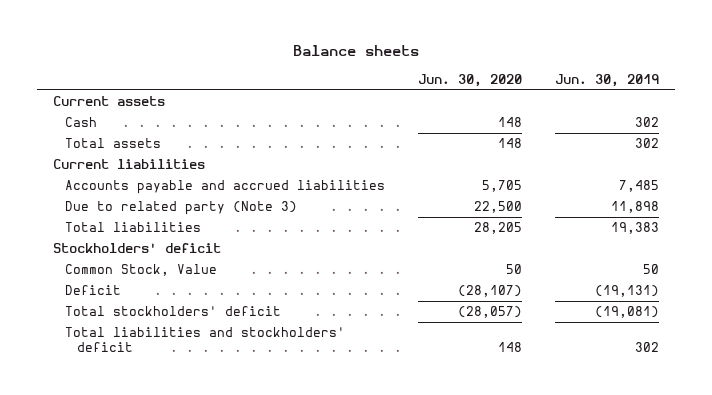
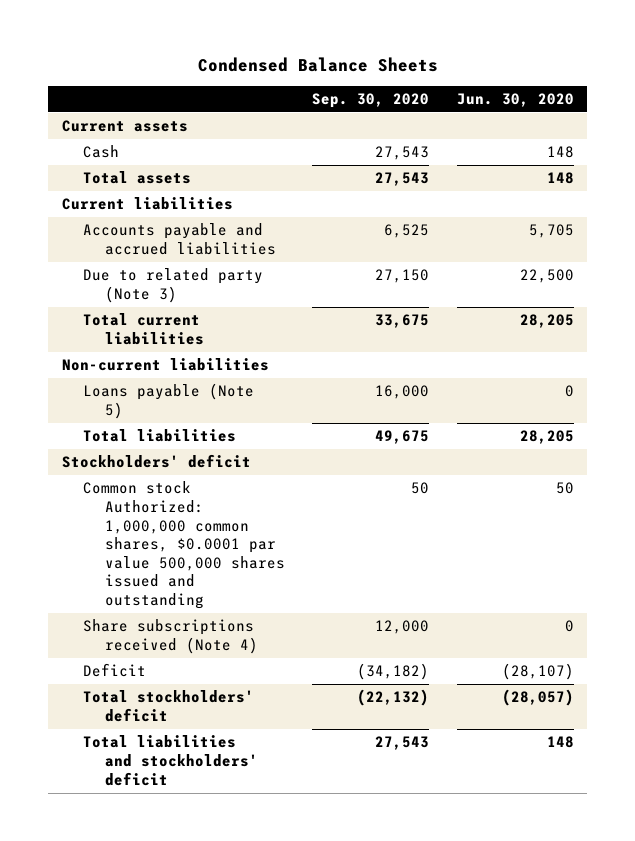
[293,45,420,57] Balance sheets -> [197,56,438,72] Condensed Balance Sheets
[554,73,659,87] Jun. 30, 2019 -> none
none -> [312,92,430,108] Sep. 30, 2020
none -> [83,313,204,345] Total current liabilities
none -> [61,358,269,372] Non-current liabilities
none -> [83,383,255,419] Loans payable (Note 5)
[65,264,218,277] Common Stock, Value -> [83,481,285,610] Common stock Authorized: 1,000,000 common shares, $0.0001 par value 500,000 shares issued and outstanding
none -> [83,619,258,654] Share subscriptions received (Note 4)

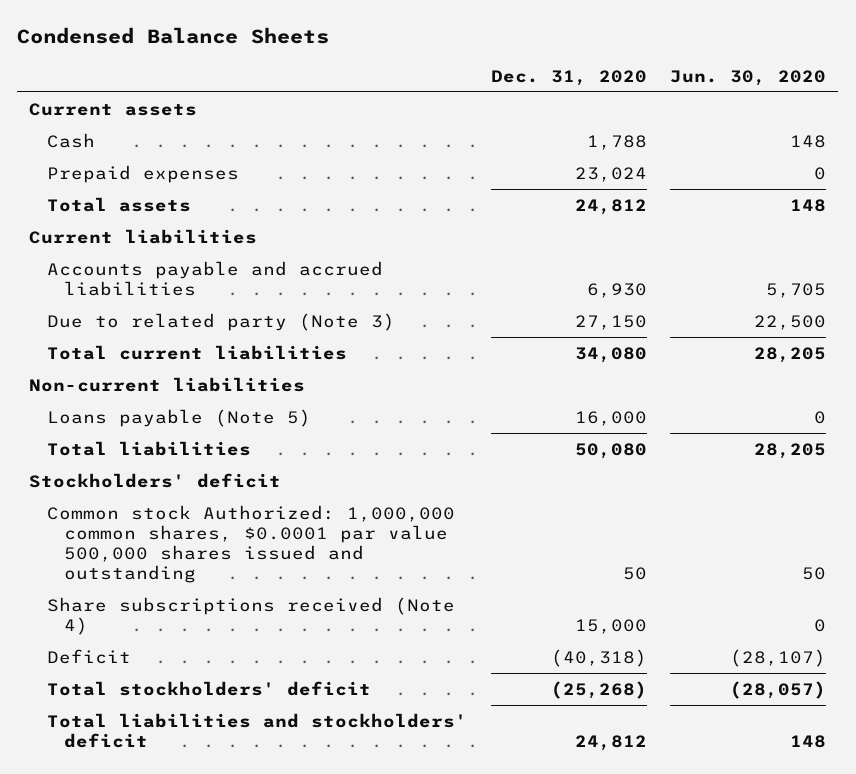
[312,92,430,108] Sep. 30, 2020 -> none
none -> [490,69,647,86] Dec. 31, 2020
none -> [46,164,239,183] Prepaid expenses

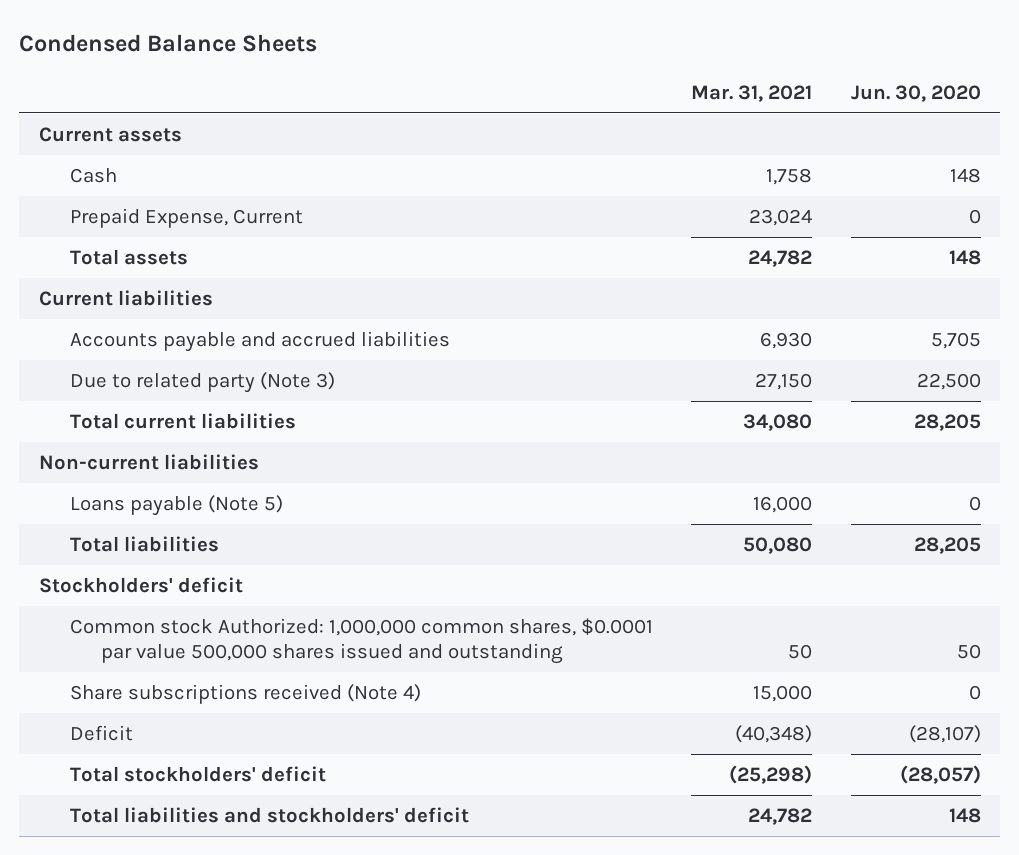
[490,69,647,86] Dec. 31, 2020 -> none
none -> [691,84,813,102] Mar. 31, 2021
[46,164,239,183] Prepaid expenses -> [69,207,303,228] Prepaid Expense, Current

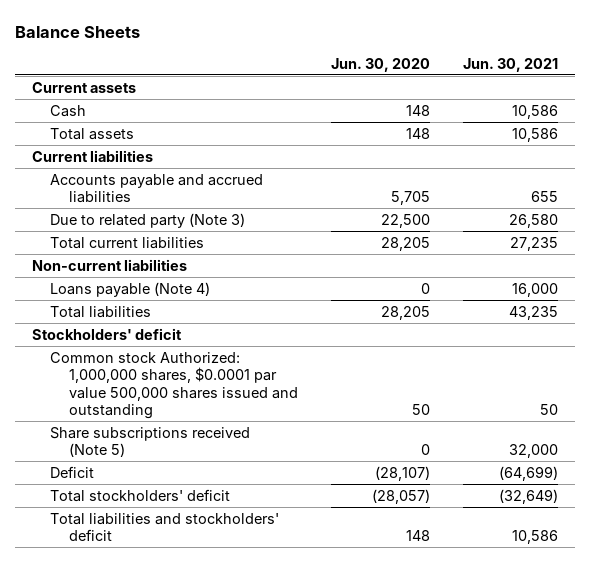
[19,34,318,53] Condensed Balance Sheets -> [15,25,141,38] Balance Sheets
[691,84,813,102] Mar. 31, 2021 -> none
none -> [463,57,559,72] Jun. 30, 2021
[69,207,303,228] Prepaid Expense, Current -> none
[69,494,283,516] Loans payable (Note 5) -> [50,281,211,297] Loans payable (Note 4)
[69,617,653,664] Common stock Authorized: 1,000,000 common shares, $0.0001 par value 500,000 shares issued and outstanding -> [50,351,298,420] Common stock Authorized: 1,000,000 shares, $0.0001 par value 500,000 shares issued and outstanding
[69,683,421,704] Share subscriptions received (Note 4) -> [50,426,251,458] Share subscriptions received (Note 5)

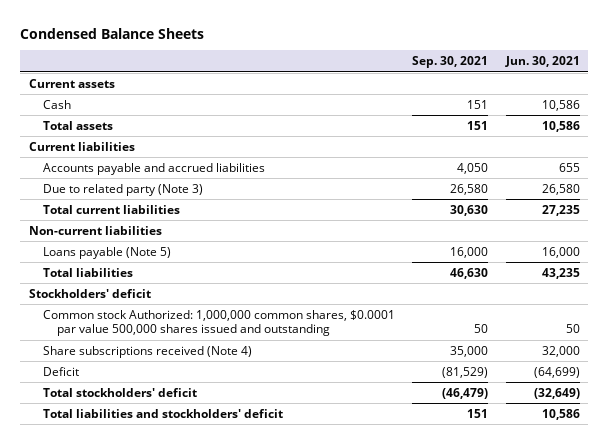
[15,25,141,38] Balance Sheets -> [20,27,205,39] Condensed Balance Sheets
[330,57,430,72] Jun. 30, 2020 -> none
none -> [412,56,489,69] Sep. 30, 2021
[50,281,211,297] Loans payable (Note 4) -> [43,246,172,259] Loans payable (Note 5)
[50,351,298,420] Common stock Authorized: 1,000,000 shares, $0.0001 par value 500,000 shares issued and outstanding -> [43,309,396,337] Common stock Authorized: 1,000,000 common shares, $0.0001 par value 500,000 shares issued and outstanding
[50,426,251,458] Share subscriptions received (Note 5) -> [43,345,253,358] Share subscriptions received (Note 4)

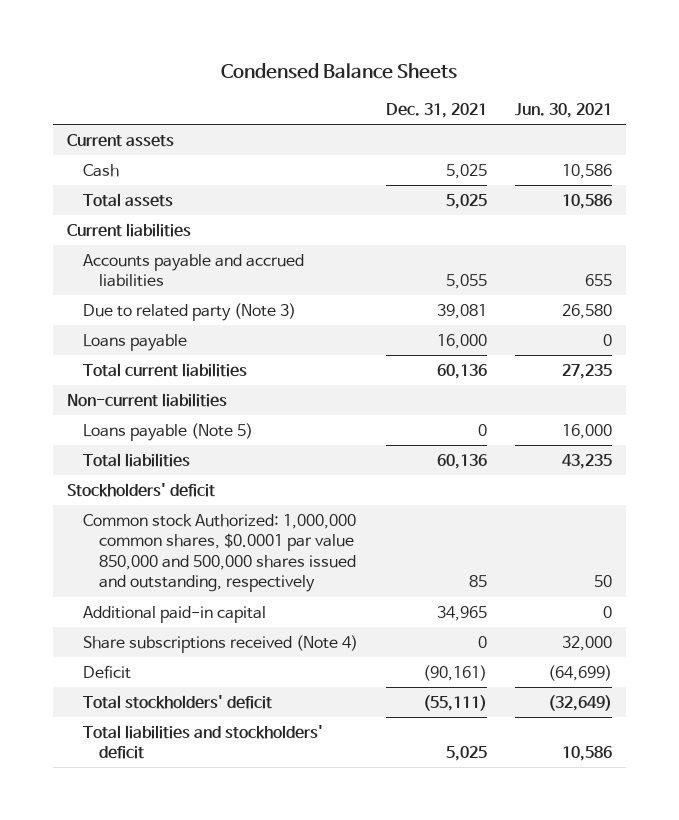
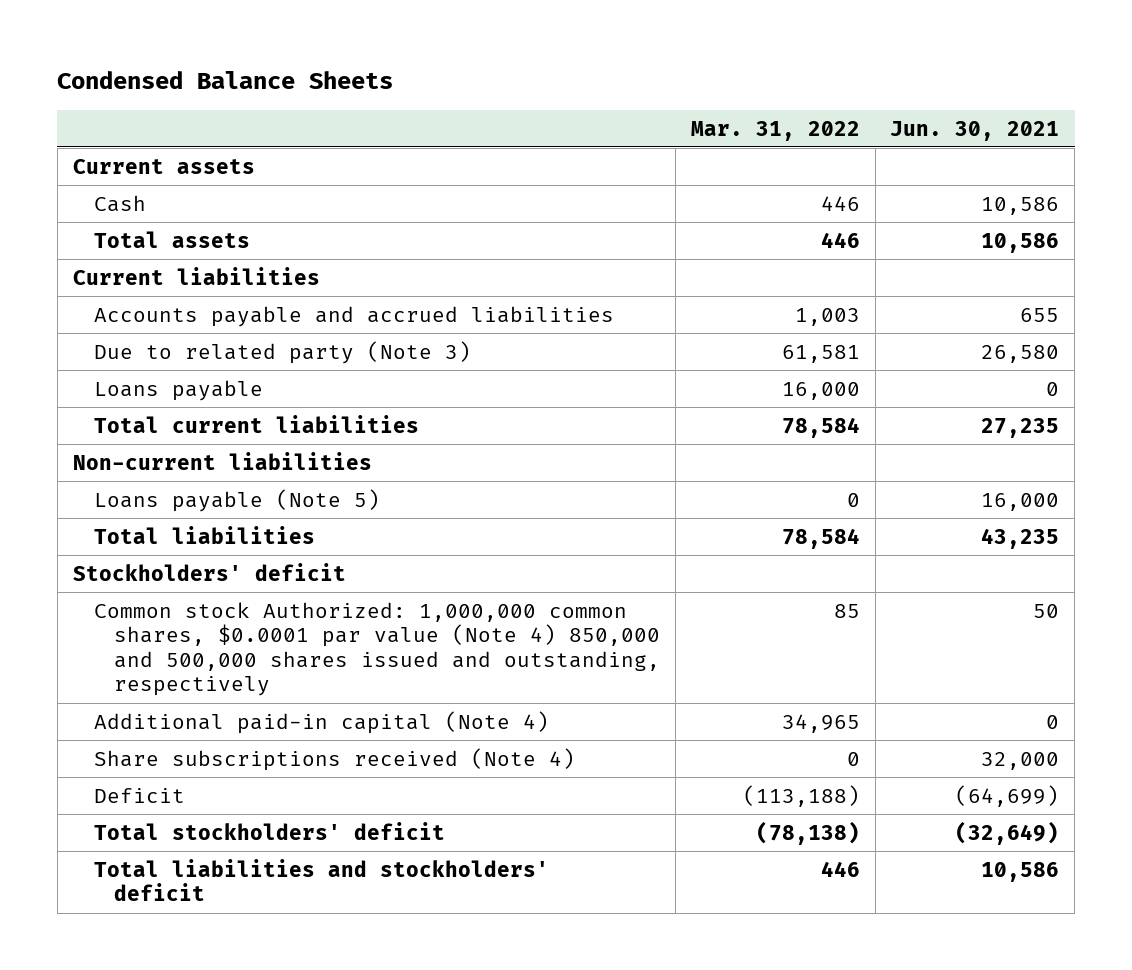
[385,103,487,119] Dec. 31, 2021 -> none
none -> [690,120,860,141] Mar. 31, 2022
[83,513,357,593] Common stock Authorized: 1,000,000 common shares, $0.0001 par value 850,000 and 500,000 shares issued and outstanding, respectively -> [93,601,661,697] Common stock Authorized: 1,000,000 common shares, $0.0001 par value (Note 4) 850,000 and 500,000 shares issued and outstanding, respectively
[83,605,267,623] Additional paid-in capital -> [93,710,549,734] Additional paid-in capital (Note 4)

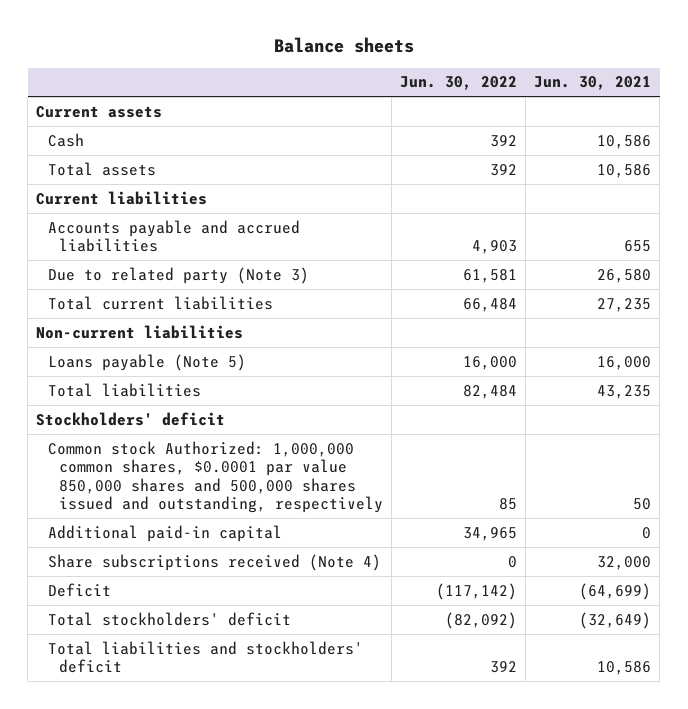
[57,71,394,90] Condensed Balance Sheets -> [273,37,414,54] Balance sheets
[690,120,860,141] Mar. 31, 2022 -> none
none -> [400,76,518,91] Jun. 30, 2022
[93,379,263,401] Loans payable -> none
[93,601,661,697] Common stock Authorized: 1,000,000 common shares, $0.0001 par value (Note 4) 850,000 and 500,000 shares issued and outstanding, respectively -> [47,440,384,514] Common stock Authorized: 1,000,000 common shares, $0.0001 par value 850,000 shares and 500,000 shares issued and outstanding, respectively
[93,710,549,734] Additional paid-in capital (Note 4) -> [47,524,282,542] Additional paid-in capital

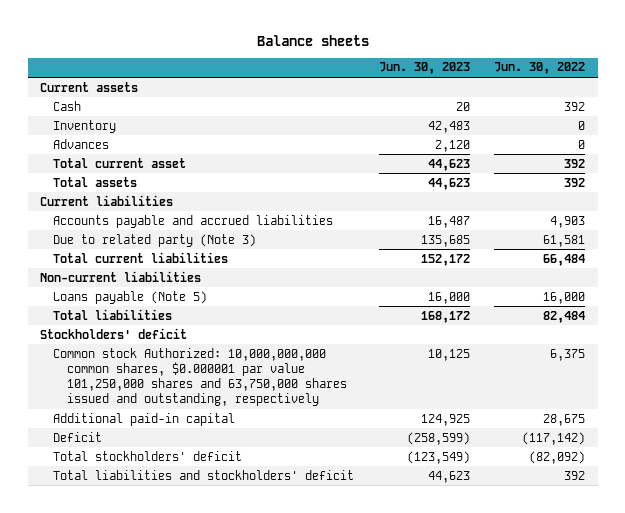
[534,76,652,91] Jun. 30, 2021 -> none
none -> [378,62,470,75] Jun. 30, 2023
none -> [53,119,117,133] Inventory
none -> [53,138,110,149] Advances
none -> [53,157,187,168] Total current asset
[47,553,381,571] Share subscriptions received (Note 4) -> none
[47,440,384,514] Common stock Authorized: 1,000,000 common shares, $0.0001 par value 850,000 shares and 500,000 shares issued and outstanding, respectively -> [53,347,347,407] Common stock Authorized: 10,000,000,000 common shares, $0.000001 par value 101,250,000 shares and 63,750,000 shares issued and outstanding, respectively
[499,498,518,511] 85 -> [550,348,586,361] 6,375
[463,526,518,541] 34,965 -> [543,413,586,426] 28,675

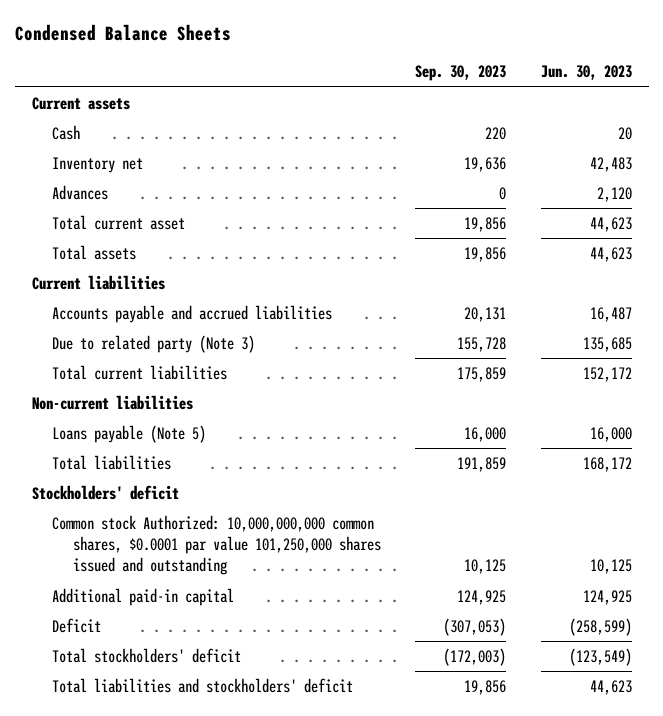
[256,34,369,46] Balance sheets -> [14,24,231,42] Condensed Balance Sheets
[494,62,586,75] Jun. 30, 2022 -> none
none -> [415,65,507,82] Sep. 30, 2023
[53,119,117,133] Inventory -> [52,156,144,173] Inventory net
[53,347,347,407] Common stock Authorized: 10,000,000,000 common shares, $0.000001 par value 101,250,000 shares and 63,750,000 shares issued and outstanding, respectively -> [52,514,381,576] Common stock Authorized: 10,000,000,000 common shares, $0.0001 par value 101,250,000 shares issued and outstanding

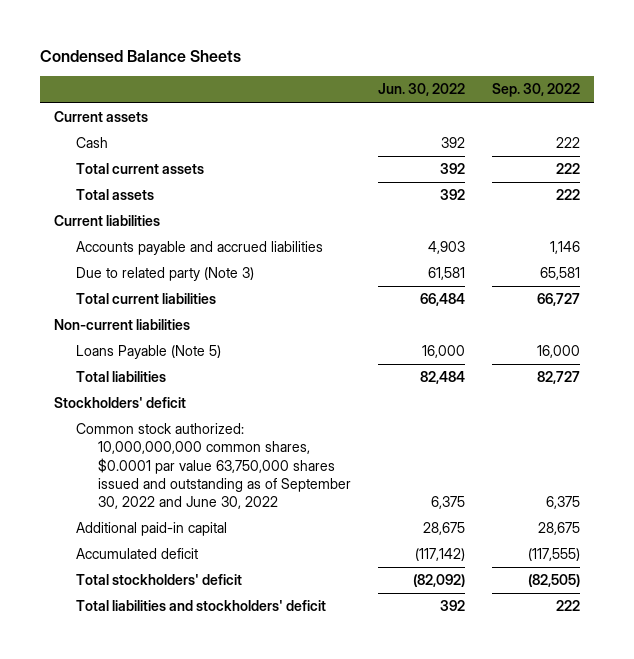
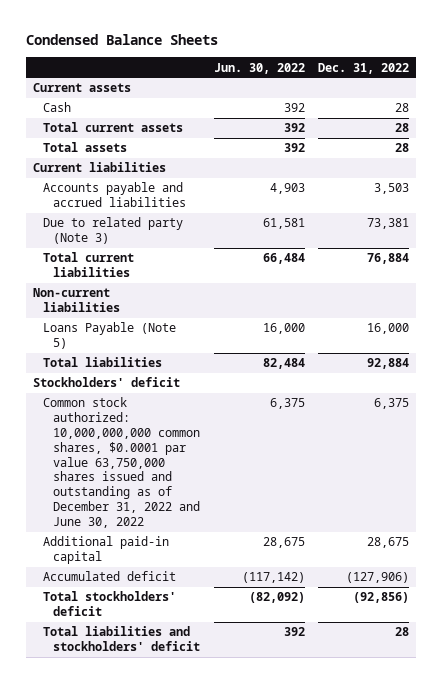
[491,83,580,98] Sep. 30, 2022 -> none
none -> [318,62,410,74] Dec. 31, 2022
[75,423,351,509] Common stock authorized: 10,000,000,000 common shares, $0.0001 par value 63,750,000 shares issued and outstanding as of September 30, 2022 and June 30, 2022 -> [43,397,201,528] Common stock authorized: 10,000,000,000 common shares, $0.0001 par value 63,750,000 shares issued and outstanding as of December 31, 2022 and June 30, 2022

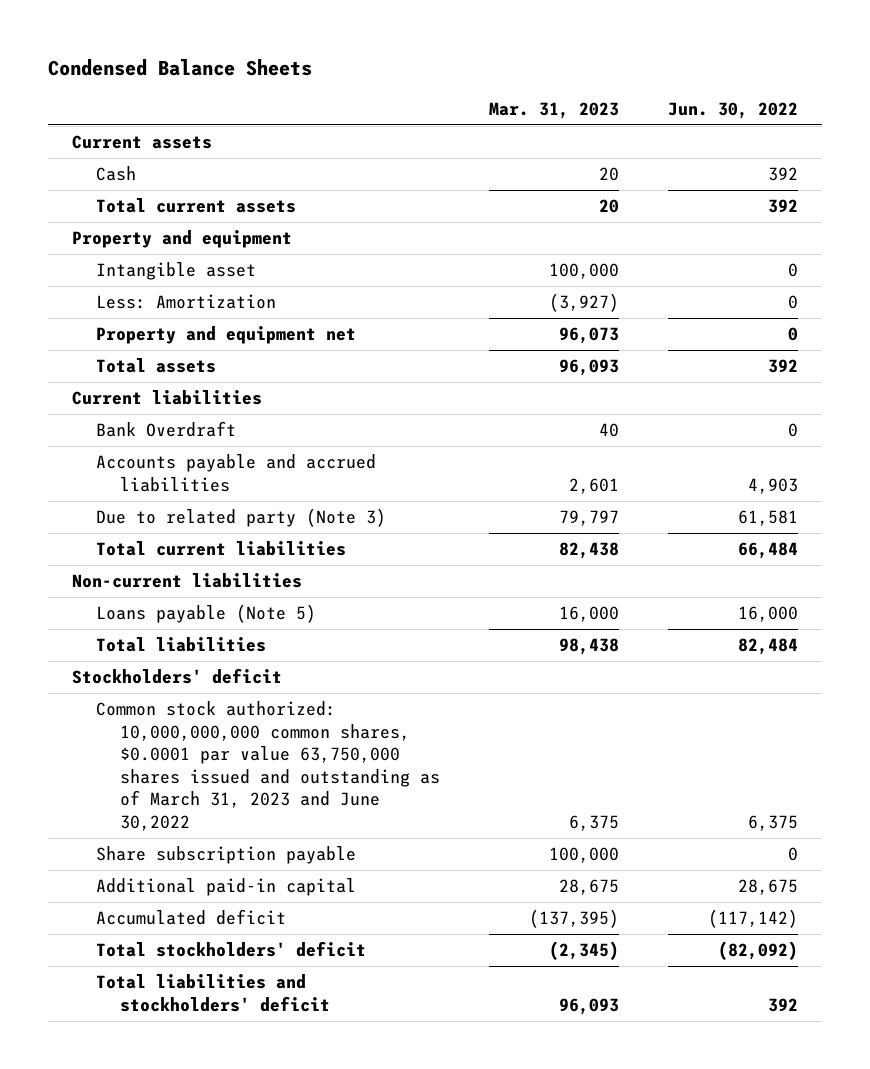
[318,62,410,74] Dec. 31, 2022 -> none
none -> [488,101,619,119] Mar. 31, 2023
none -> [72,230,293,249] Property and equipment
none -> [96,262,257,281] Intangible asset
none -> [96,294,277,310] Less: Amortization
none -> [96,326,357,345] Property and equipment net
none -> [96,421,237,438] Bank Overdraft
[43,322,177,350] Loans Payable (Note 5) -> [96,604,317,624] Loans payable (Note 5)
[43,397,201,528] Common stock authorized: 10,000,000,000 common shares, $0.0001 par value 63,750,000 shares issued and outstanding as of December 31, 2022 and June 30, 2022 -> [96,701,440,831] Common stock authorized: 10,000,000,000 common shares, $0.0001 par value 63,750,000 shares issued and outstanding as of March 31, 2023 and June 30,2022
none -> [96,846,357,865] Share subscription payable

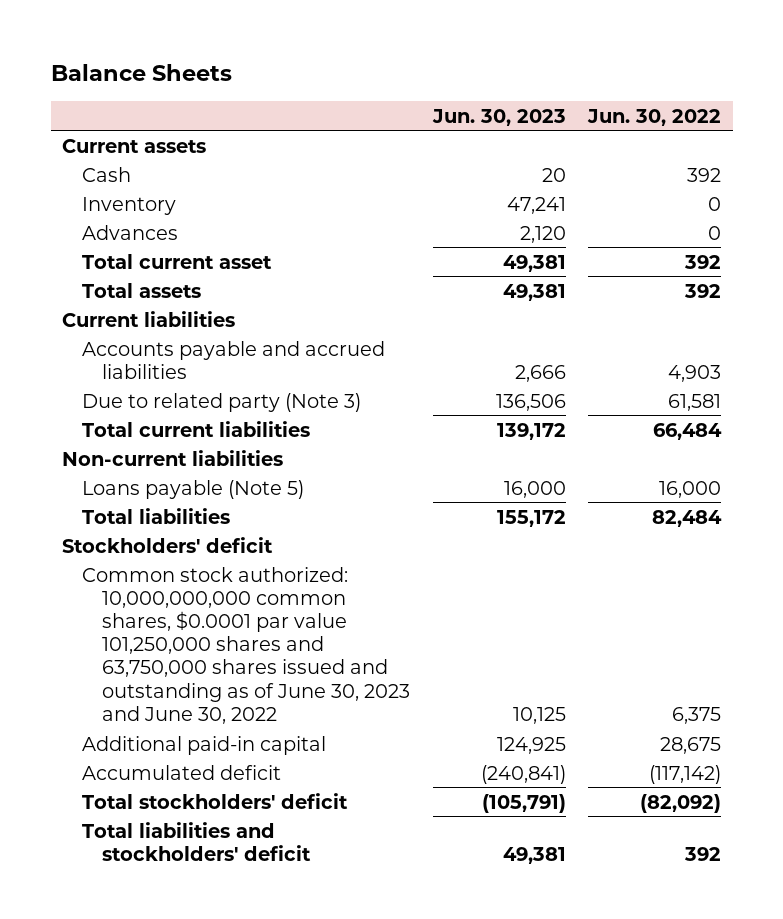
[48,59,313,77] Condensed Balance Sheets -> [50,64,232,82] Balance Sheets
[488,101,619,119] Mar. 31, 2023 -> none
none -> [431,108,566,126] Jun. 30, 2023
[72,230,293,249] Property and equipment -> none
[96,262,257,281] Intangible asset -> none
[96,294,277,310] Less: Amortization -> none
[96,326,357,345] Property and equipment net -> none
none -> [81,196,176,215] Inventory
none -> [81,224,178,240] Advances
[96,198,297,214] Total current assets -> [81,253,272,269] Total current asset
[96,421,237,438] Bank Overdraft -> none
[96,846,357,865] Share subscription payable -> none
[96,701,440,831] Common stock authorized: 10,000,000,000 common shares, $0.0001 par value 63,750,000 shares issued and outstanding as of March 31, 2023 and June 30,2022 -> [81,566,410,724] Common stock authorized: 10,000,000,000 common shares, $0.0001 par value 101,250,000 shares and 63,750,000 shares issued and outstanding as of June 30, 2023 and June 30, 2022

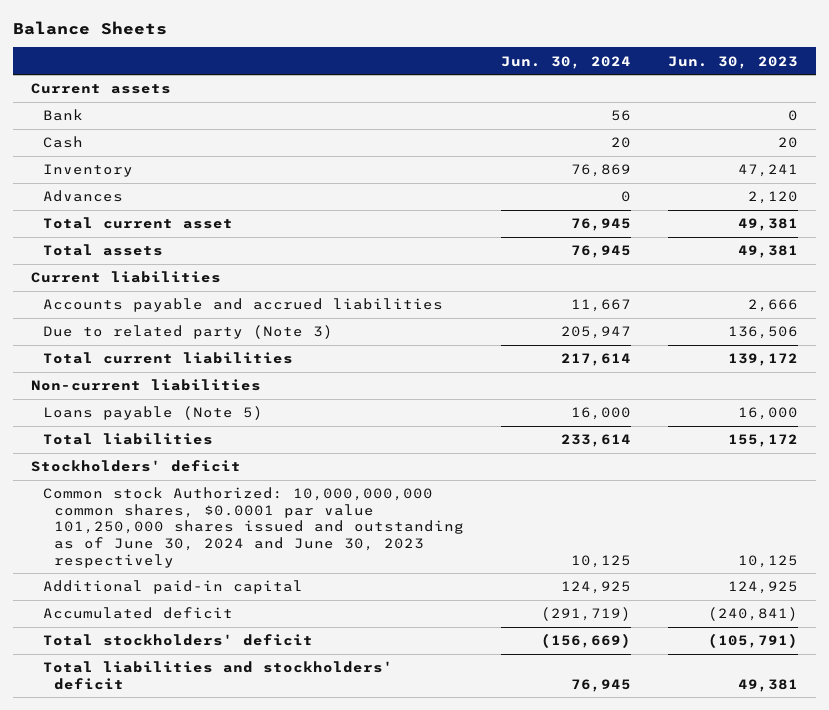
[587,108,722,126] Jun. 30, 2022 -> none
none -> [501,55,632,69] Jun. 30, 2024
none -> [42,109,83,122] Bank
[81,566,410,724] Common stock authorized: 10,000,000,000 common shares, $0.0001 par value 101,250,000 shares and 63,750,000 shares issued and outstanding as of June 30, 2023 and June 30, 2022 -> [42,487,465,568] Common stock Authorized: 10,000,000,000 common shares, $0.0001 par value 101,250,000 shares issued and outstanding as of June 30, 2024 and June 30, 2023 respectively

